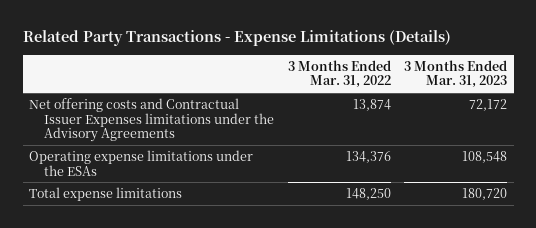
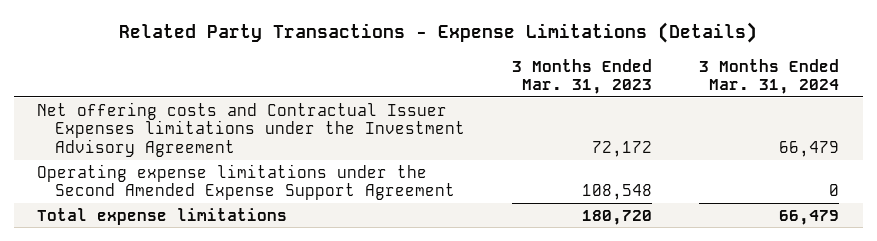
[287,59,391,89] 3 Months Ended Mar. 31, 2022 -> none
none -> [699,58,840,95] 3 Months Ended Mar. 31, 2024
[29,98,275,143] Net offering costs and Contractual Issuer Expenses limitations under the Advisory Agreements -> [37,101,465,158] Net offering costs and Contractual Issuer Expenses limitations under the Investment Advisory Agreement
[29,150,254,176] Operating expense limitations under the ESAs -> [37,163,455,201] Operating expense limitations under the Second Amended Expense Support Agreement

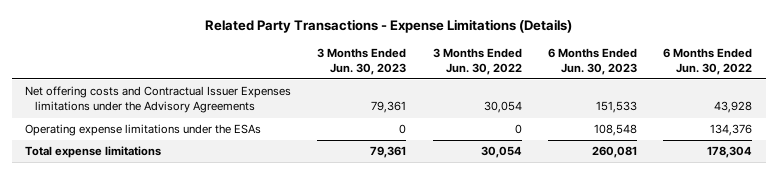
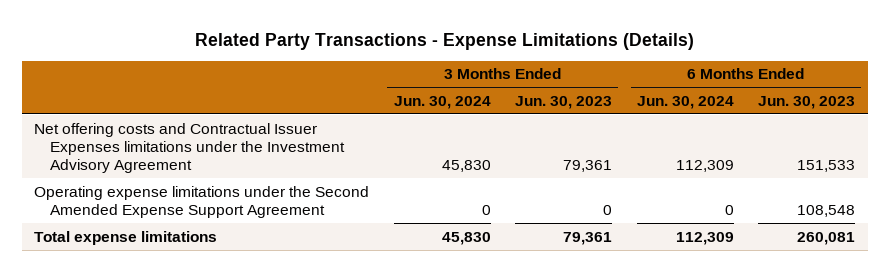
[432,47,522,75] 3 Months Ended Jun. 30, 2022 -> none
[663,47,753,75] 6 Months Ended Jun. 30, 2022 -> none
none -> [393,95,491,109] Jun. 30, 2024
none -> [636,95,734,109] Jun. 30, 2024
[24,86,291,114] Net offering costs and Contractual Issuer Expenses limitations under the Advisory Agreements -> [33,122,346,174] Net offering costs and Contractual Issuer Expenses limitations under the Investment Advisory Agreement
[24,124,261,137] Operating expense limitations under the ESAs -> [33,185,369,218] Operating expense limitations under the Second Amended Expense Support Agreement

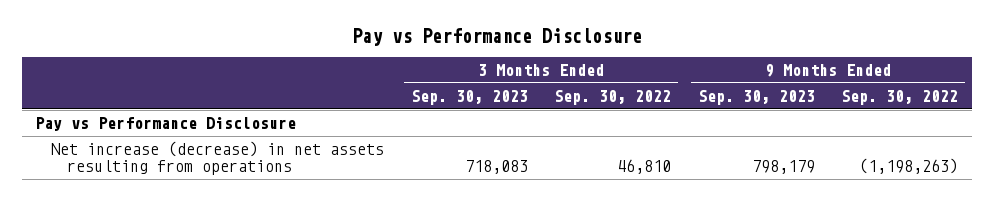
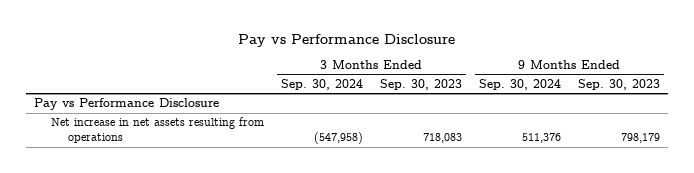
[554,90,672,106] Sep. 30, 2022 -> none
[841,90,959,106] Sep. 30, 2022 -> none
none -> [280,78,363,90] Sep. 30, 2024
none -> [478,78,561,90] Sep. 30, 2024
[50,141,384,176] Net increase (decrease) in net assets resulting from operations -> [50,117,264,144] Net increase in net assets resulting from operations

